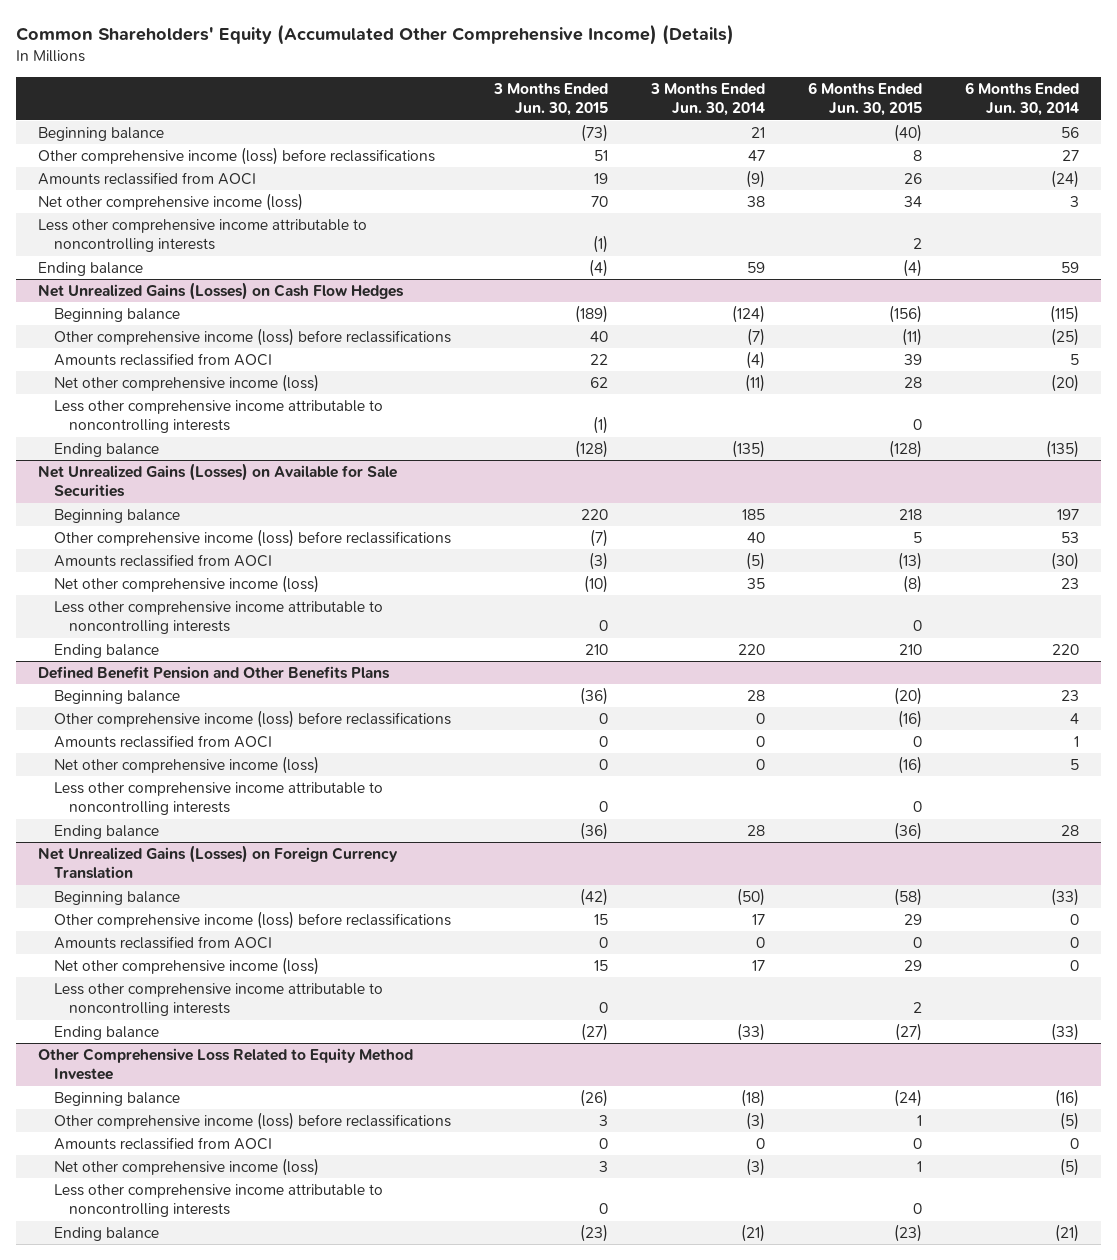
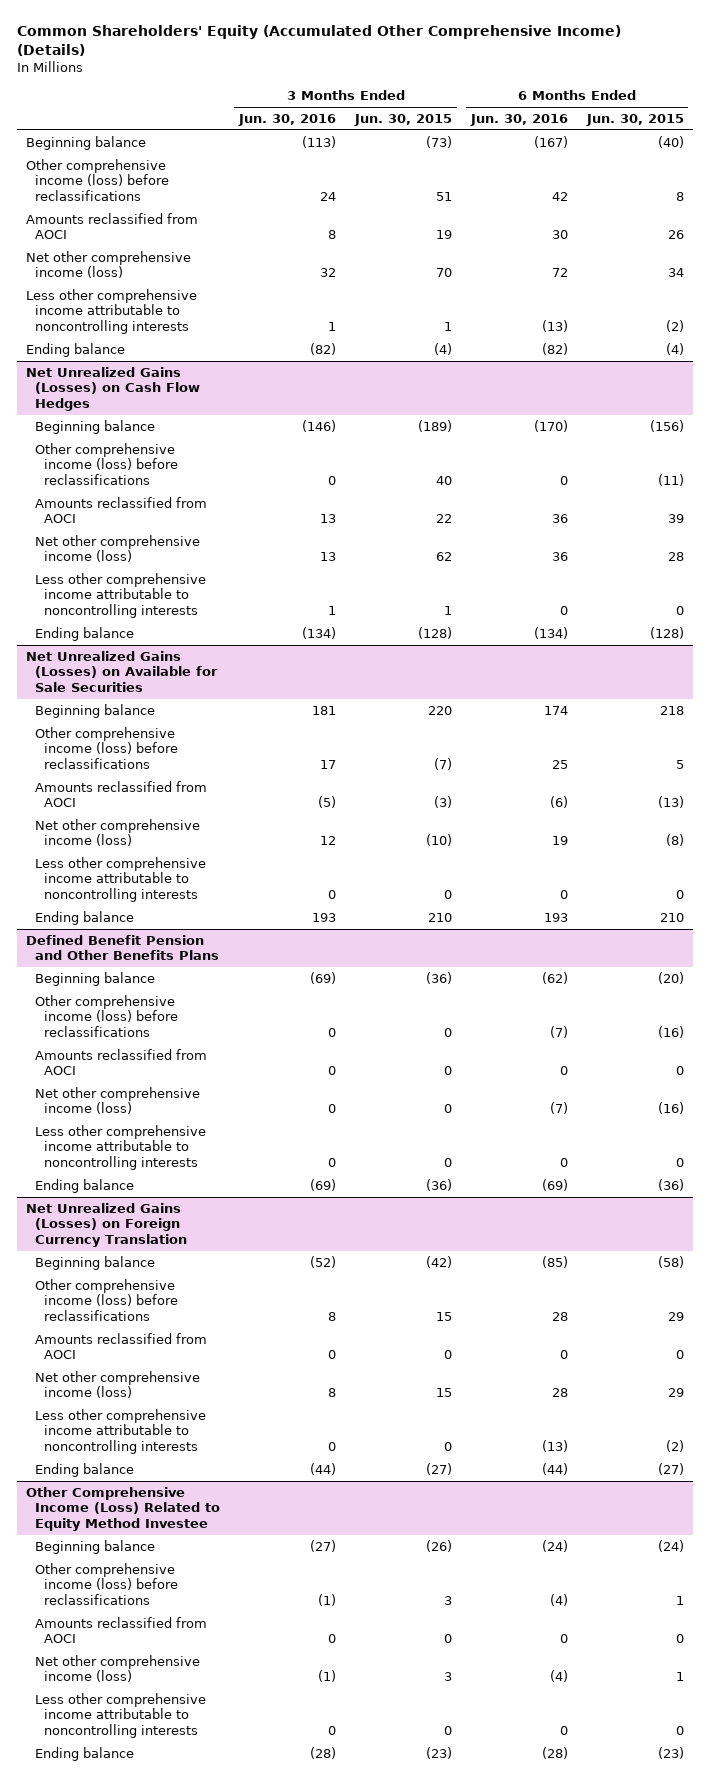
[649,82,765,117] 3 Months Ended Jun. 30, 2014 -> none
[965,81,1080,117] 6 Months Ended Jun. 30, 2014 -> none
none -> [238,113,337,126] Jun. 30, 2016
none -> [469,113,568,126] Jun. 30, 2016
[592,235,608,254] (1) -> [444,321,453,331] 1
[912,238,922,250] 2 -> [665,319,684,332] (2)
[592,416,608,435] (1) -> [444,605,453,615] 1
[912,1002,922,1014] 2 -> [665,1439,684,1452] (2)
[37,1047,413,1081] Other Comprehensive Loss Related to Equity Method Investee -> [26,1486,221,1531] Other Comprehensive Income (Loss) Related to Equity Method Investee

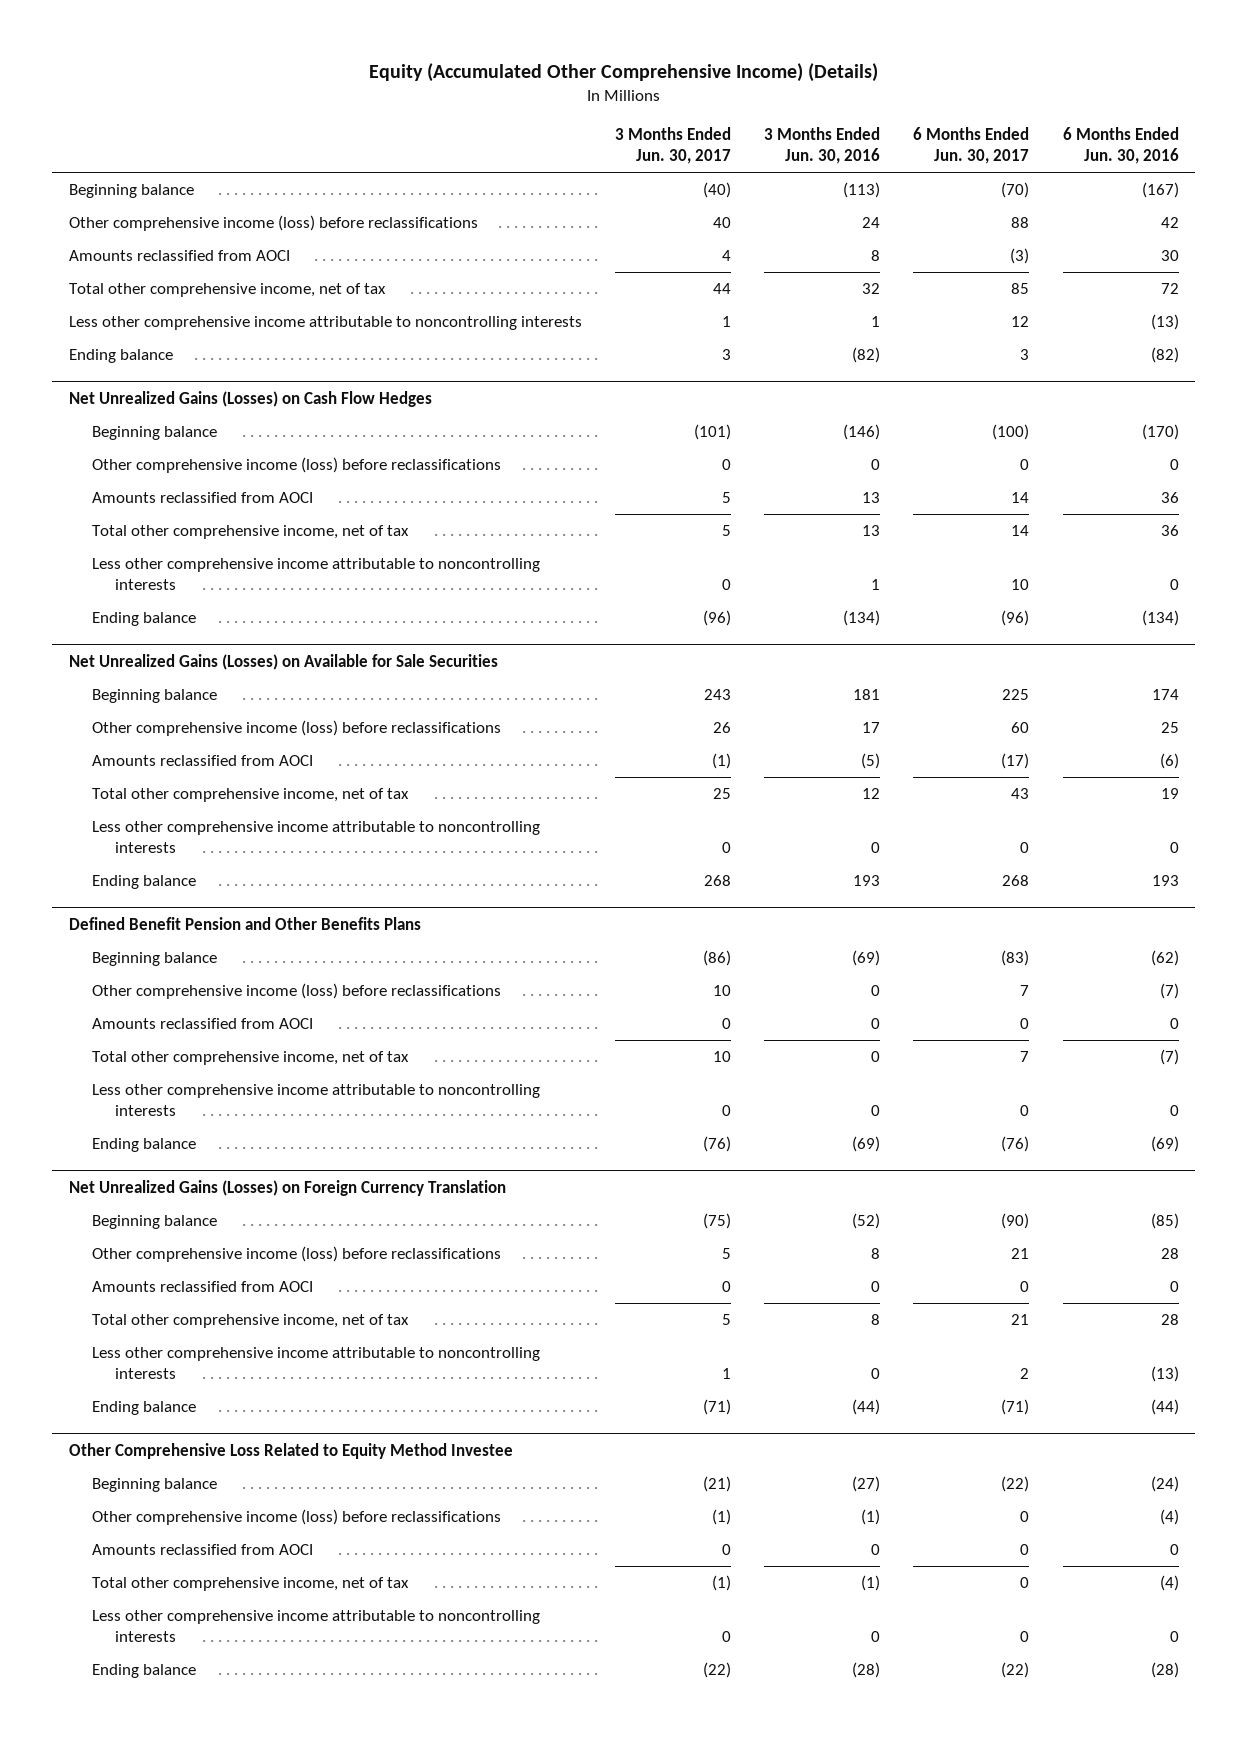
[16,25,621,57] Common Shareholders' Equity (Accumulated Other Comprehensive Income) (Details) -> [368,63,878,83] Equity (Accumulated Other Comprehensive Income) (Details)
[354,113,453,126] Jun. 30, 2015 -> none
[585,113,684,126] Jun. 30, 2015 -> none
none -> [614,127,731,165] 3 Months Ended Jun. 30, 2017
none -> [913,127,1030,165] 6 Months Ended Jun. 30, 2017
[26,250,192,279] Net other comprehensive income (loss) -> [68,283,386,298] Total other comprehensive income, net of tax
[35,534,201,563] Net other comprehensive income (loss) -> [91,525,409,540] Total other comprehensive income, net of tax
[35,818,201,847] Net other comprehensive income (loss) -> [91,788,409,803] Total other comprehensive income, net of tax
[35,1086,201,1115] Net other comprehensive income (loss) -> [91,1051,409,1066] Total other comprehensive income, net of tax
[35,1370,201,1399] Net other comprehensive income (loss) -> [91,1314,409,1329] Total other comprehensive income, net of tax
[26,1486,221,1531] Other Comprehensive Income (Loss) Related to Equity Method Investee -> [68,1442,513,1459] Other Comprehensive Loss Related to Equity Method Investee
[35,1654,201,1683] Net other comprehensive income (loss) -> [91,1577,409,1592] Total other comprehensive income, net of tax

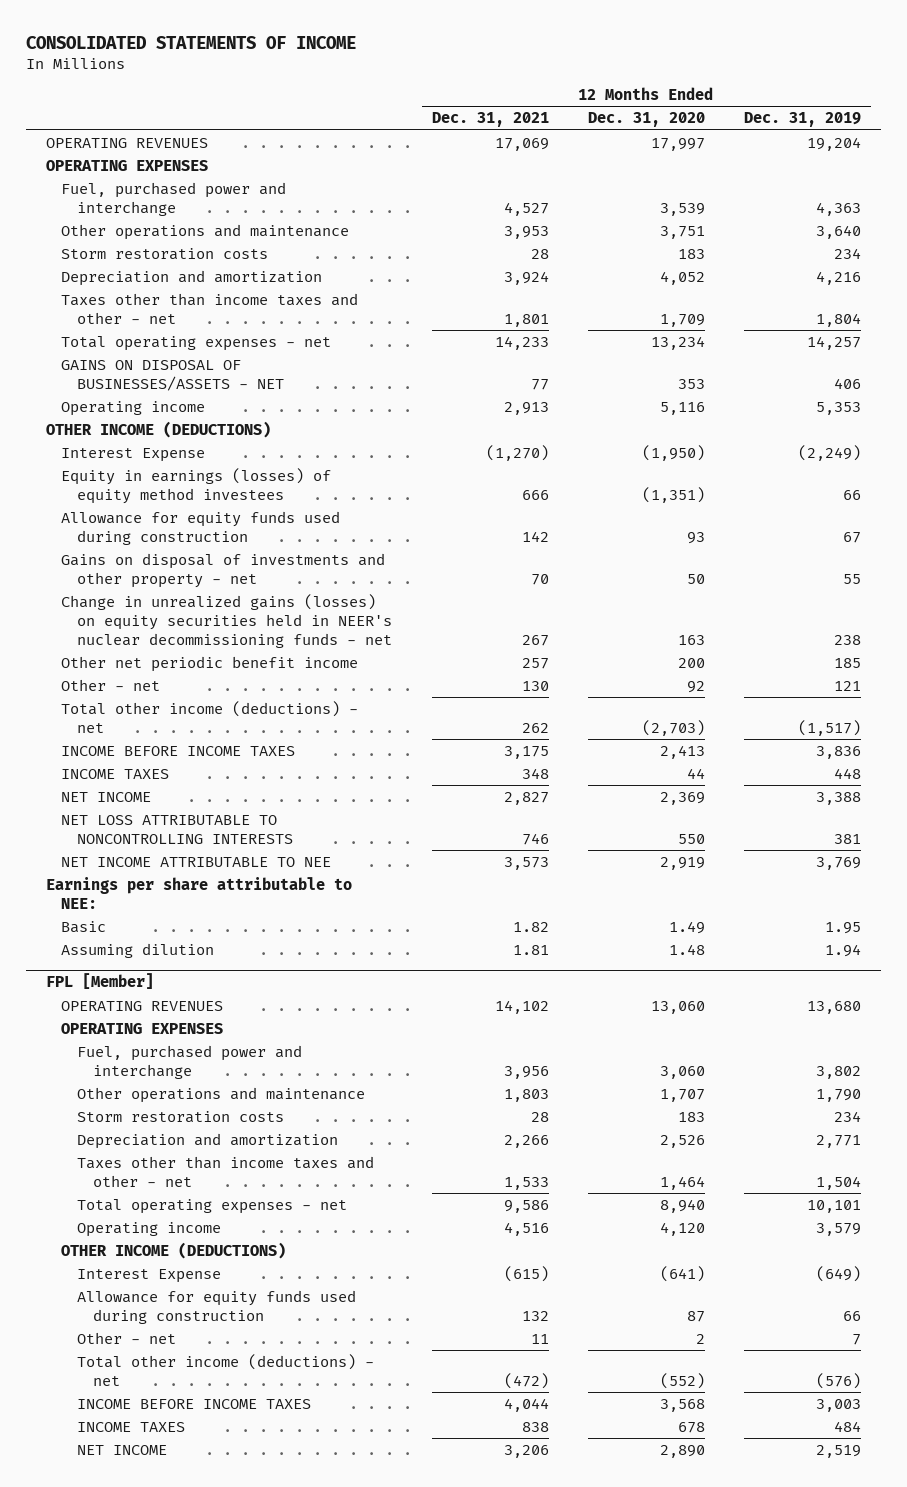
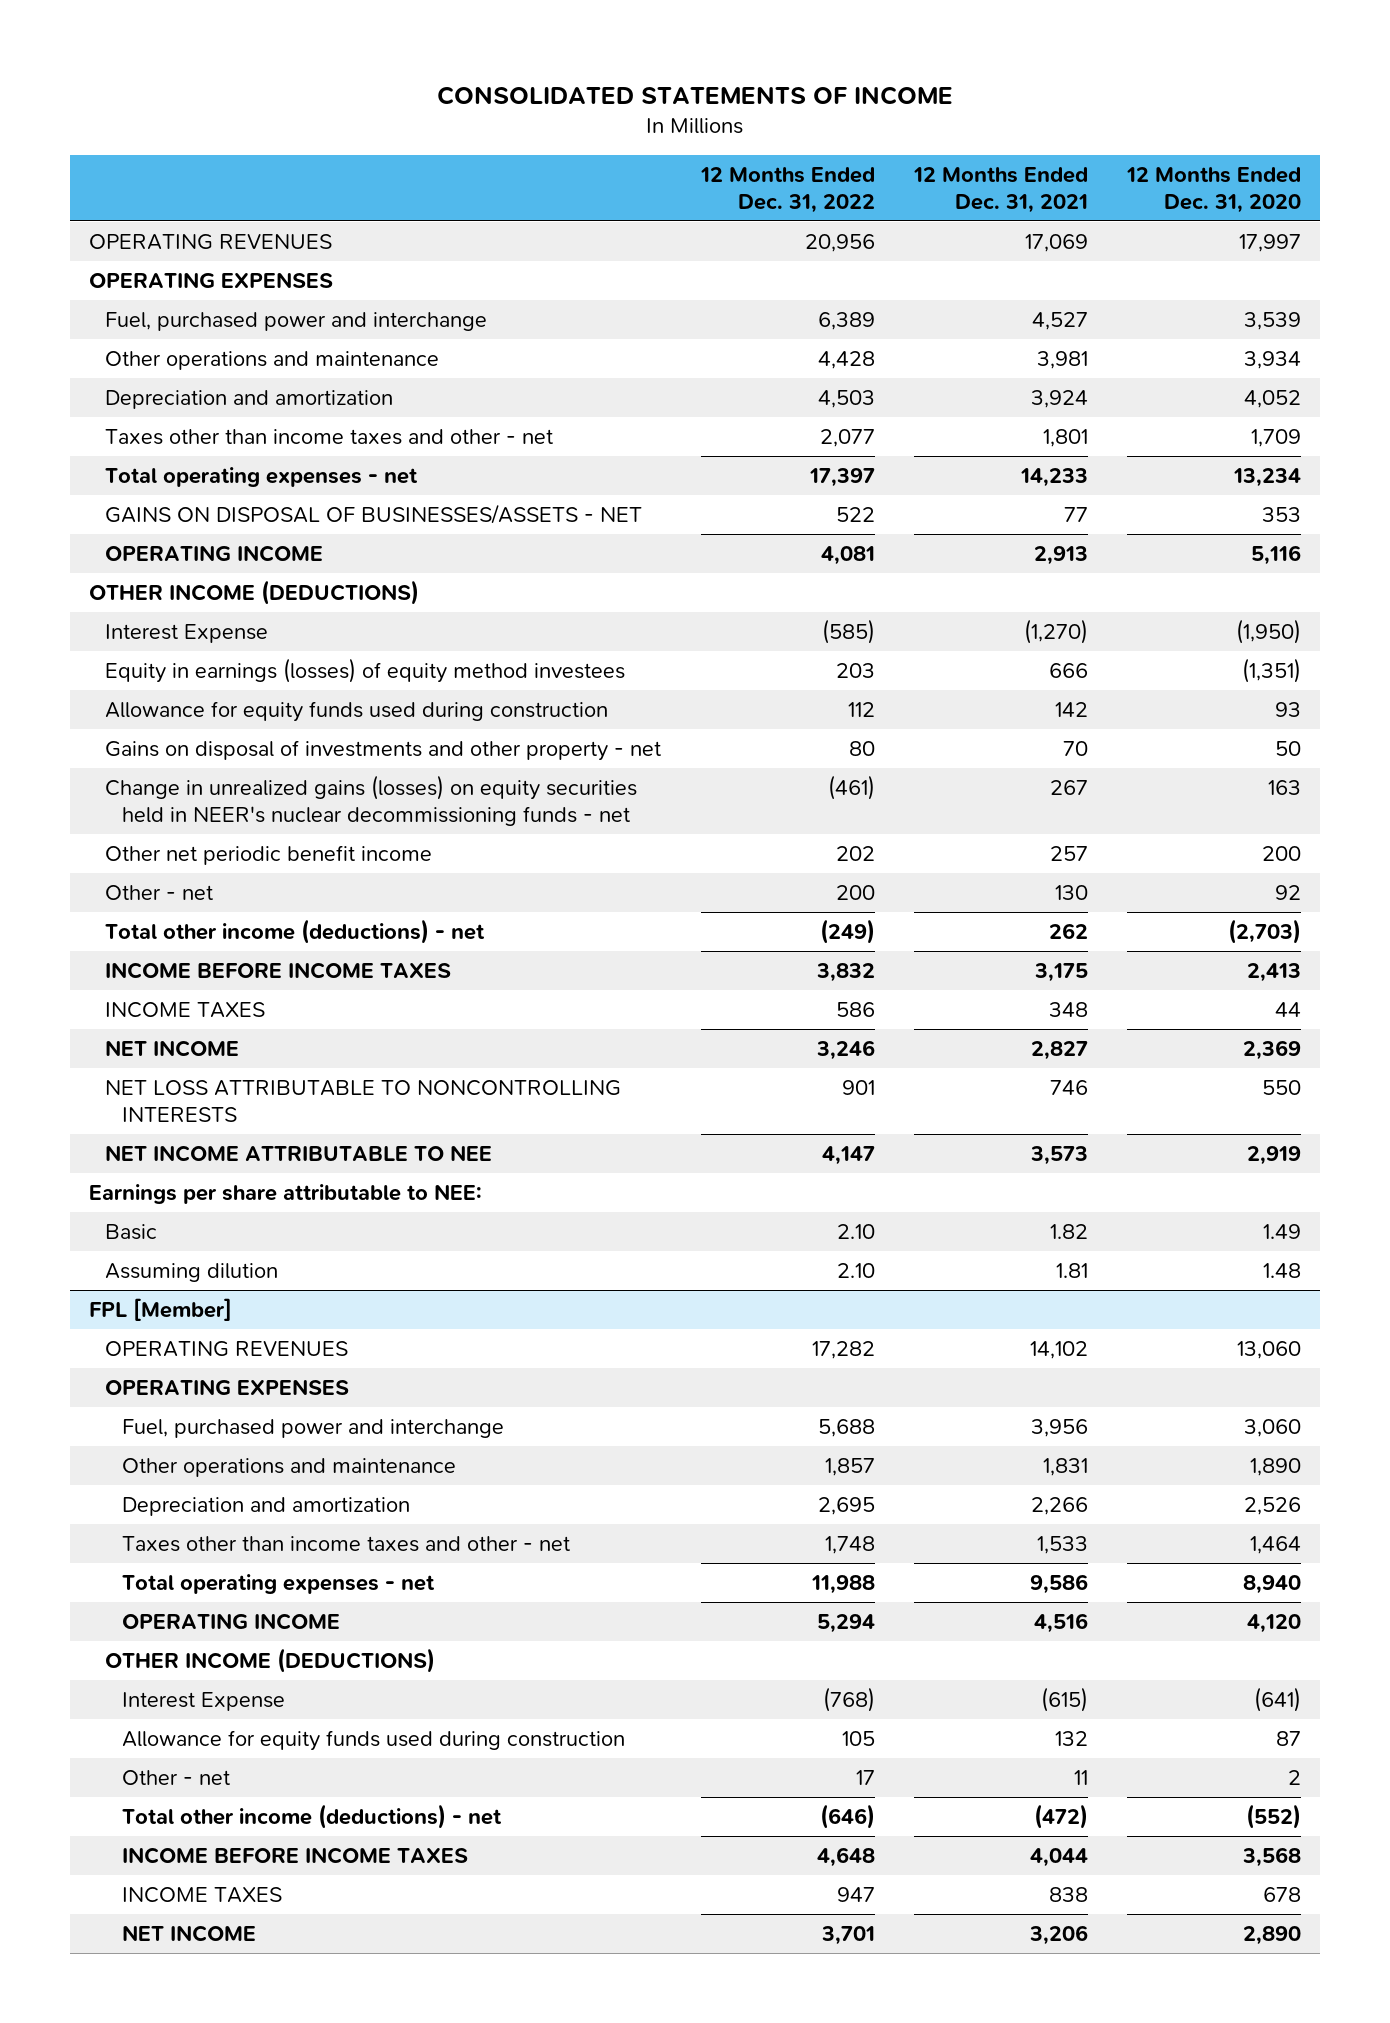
[744,112,862,128] Dec. 31, 2019 -> none
none -> [699,166,875,213] 12 Months Ended Dec. 31, 2022
[61,247,269,260] Storm restoration costs -> none
[503,225,549,239] 3,953 -> [1036,350,1088,369] 3,981
[659,225,705,239] 3,751 -> [1243,350,1301,369] 3,934
[61,400,206,416] Operating income -> [105,544,324,562] OPERATING INCOME
[77,1110,285,1123] Storm restoration costs -> none
[503,1088,549,1102] 1,803 -> [1042,1457,1088,1476] 1,831
[659,1088,705,1102] 1,707 -> [1249,1457,1301,1476] 1,890
[77,1221,222,1237] Operating income -> [121,1612,340,1630] OPERATING INCOME

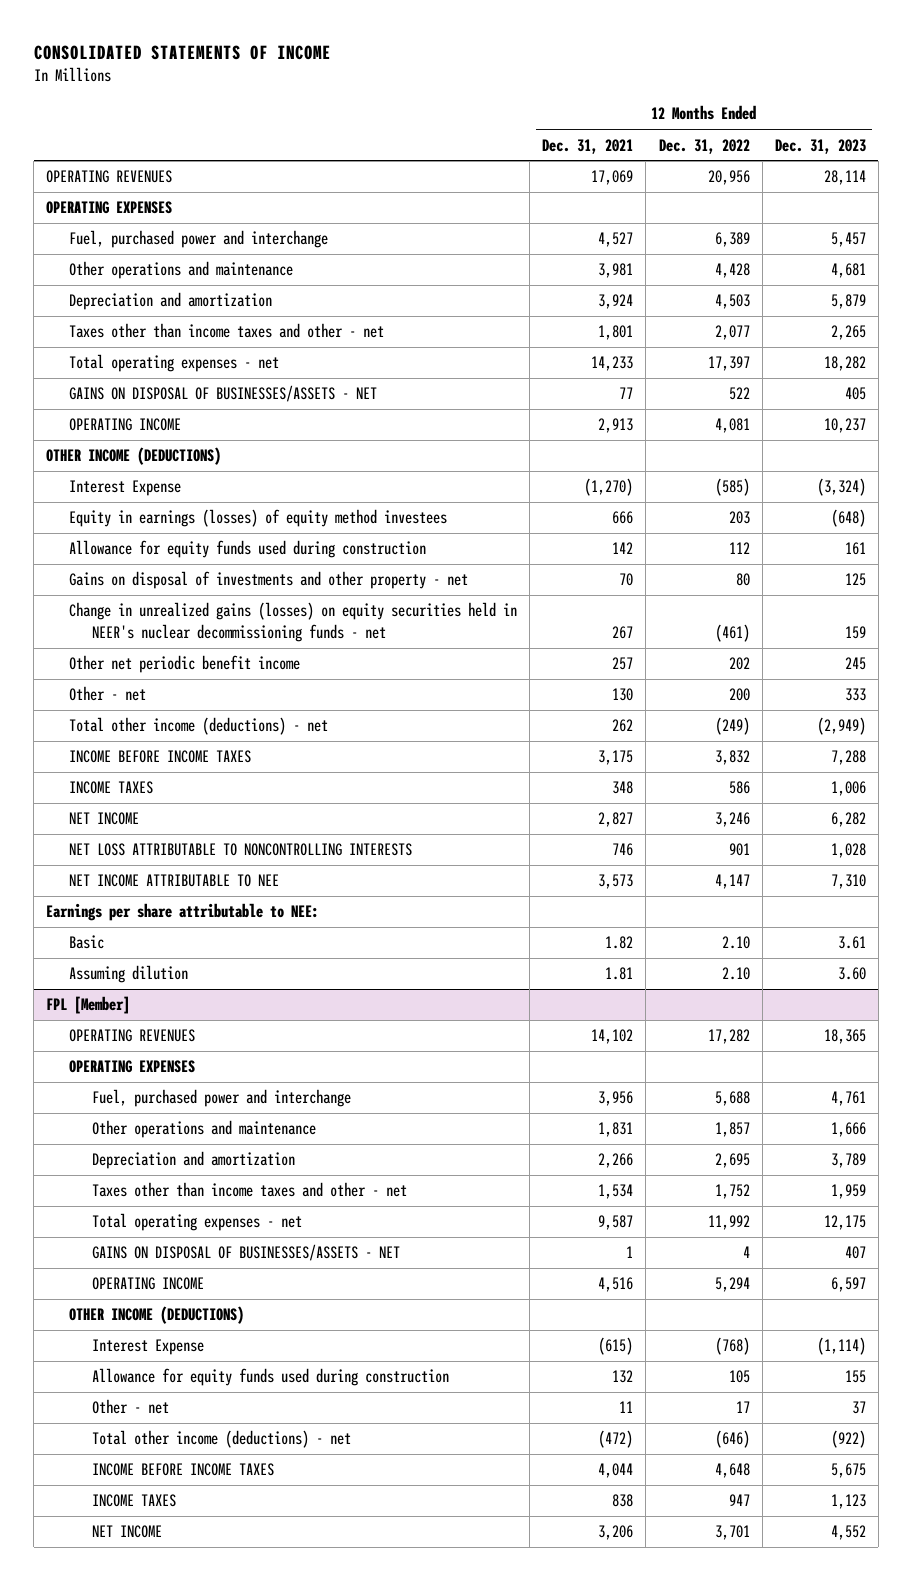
[1125,166,1301,213] 12 Months Ended Dec. 31, 2020 -> none
none -> [774,138,866,154] Dec. 31, 2023
[824,1535,875,1554] 1,748 -> [714,1184,750,1200] 1,752
[1036,1535,1088,1554] 1,533 -> [598,1184,634,1200] 1,534
[810,1574,875,1594] 11,988 -> [707,1215,750,1231] 11,992
[1029,1573,1088,1594] 9,586 -> [598,1215,634,1231] 9,587
none -> [92,1244,401,1262] GAINS ON DISPOSAL OF BUSINESSES/ASSETS - NET

